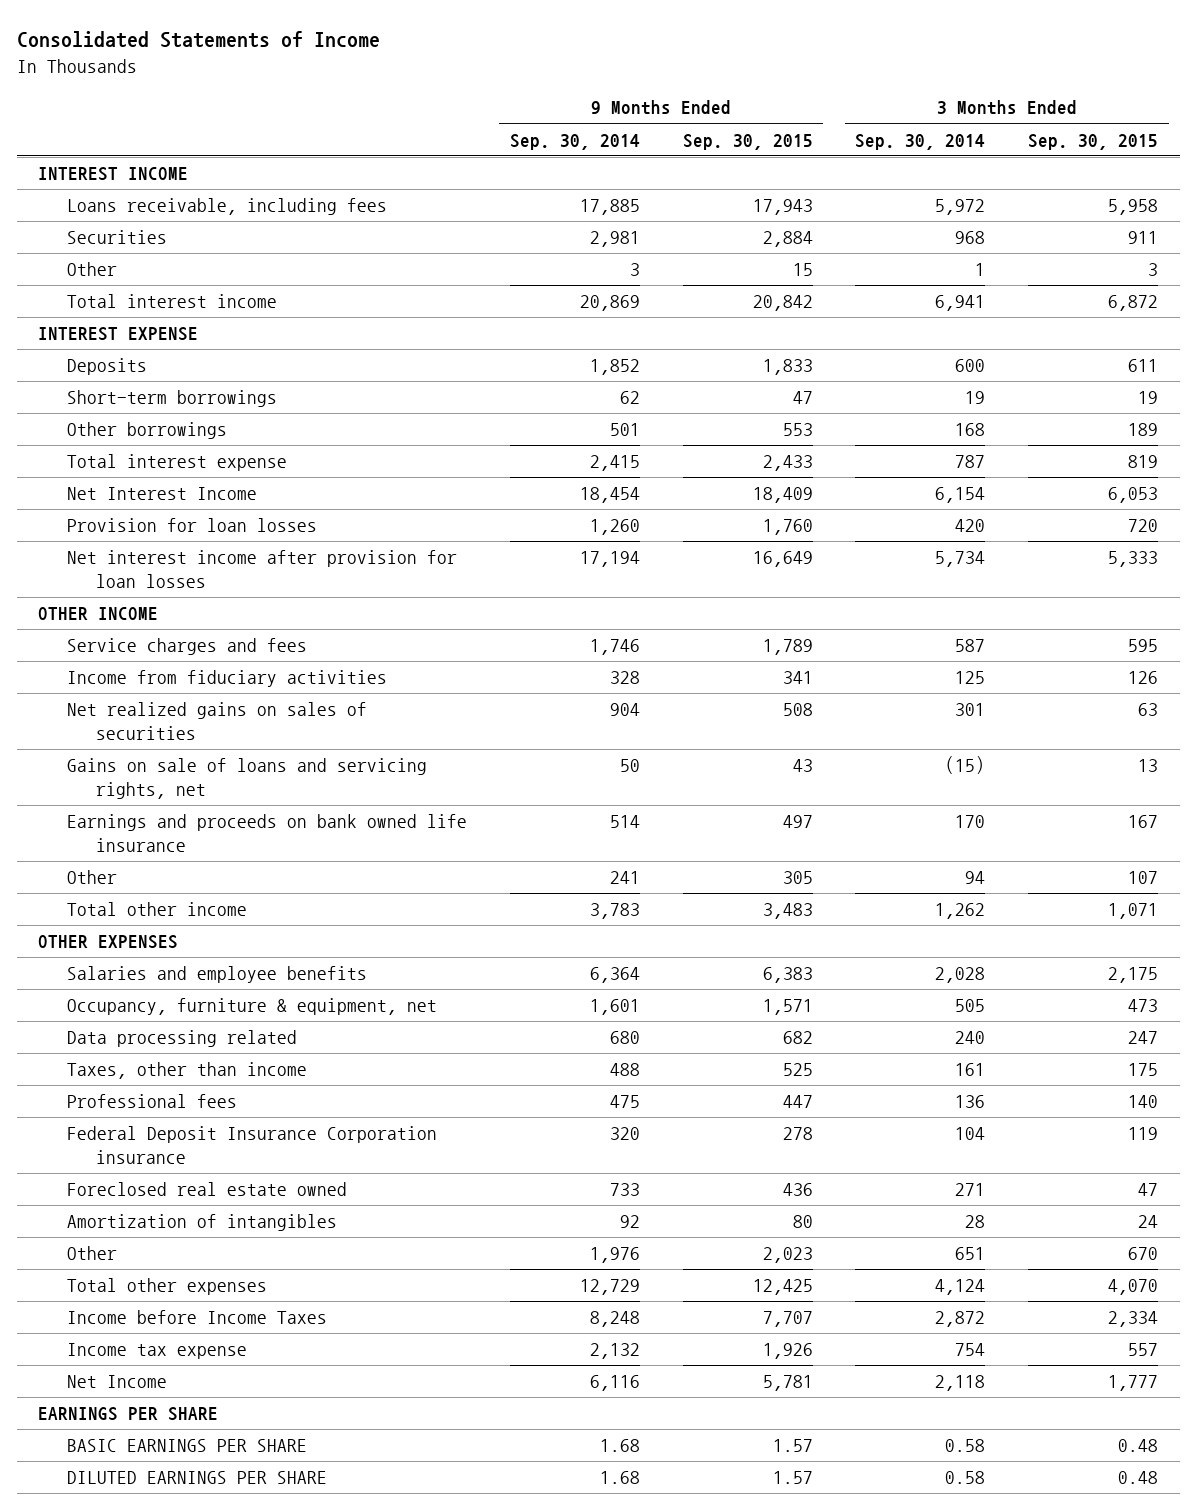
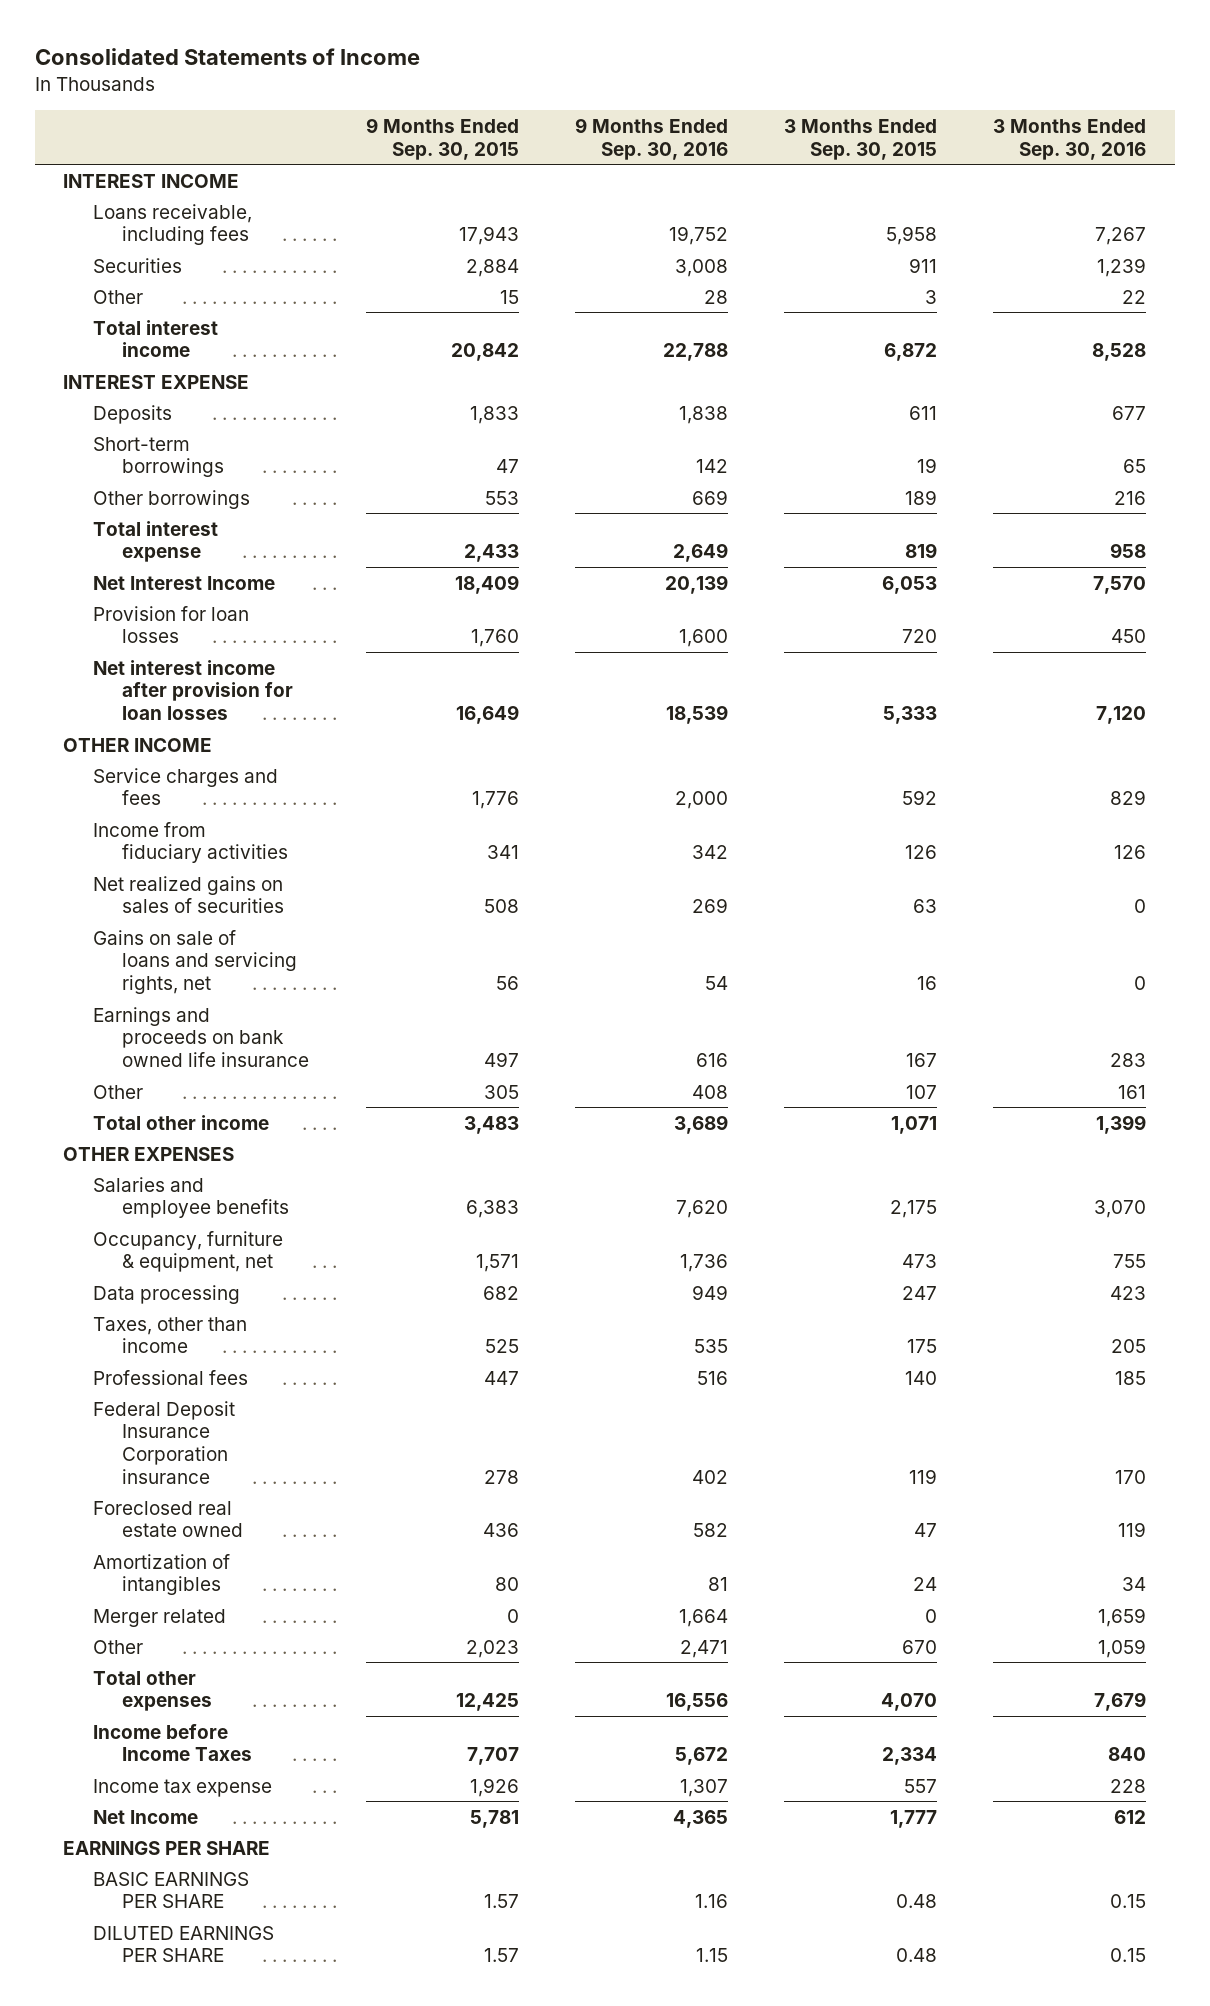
[509,133,640,150] Sep. 30, 2014 -> none
[855,133,986,150] Sep. 30, 2014 -> none
none -> [574,118,728,160] 9 Months Ended Sep. 30, 2016
none -> [993,119,1147,160] 3 Months Ended Sep. 30, 2016
[762,639,813,656] 1,789 -> [471,791,519,810] 1,776
[1128,639,1159,653] 595 -> [902,790,938,806] 592
[792,759,813,773] 43 -> [495,976,519,991] 56
[1138,759,1159,773] 13 -> [917,976,938,991] 16
[66,1030,297,1048] Data processing related -> [92,1284,240,1304] Data processing
none -> [92,1608,226,1627] Merger related

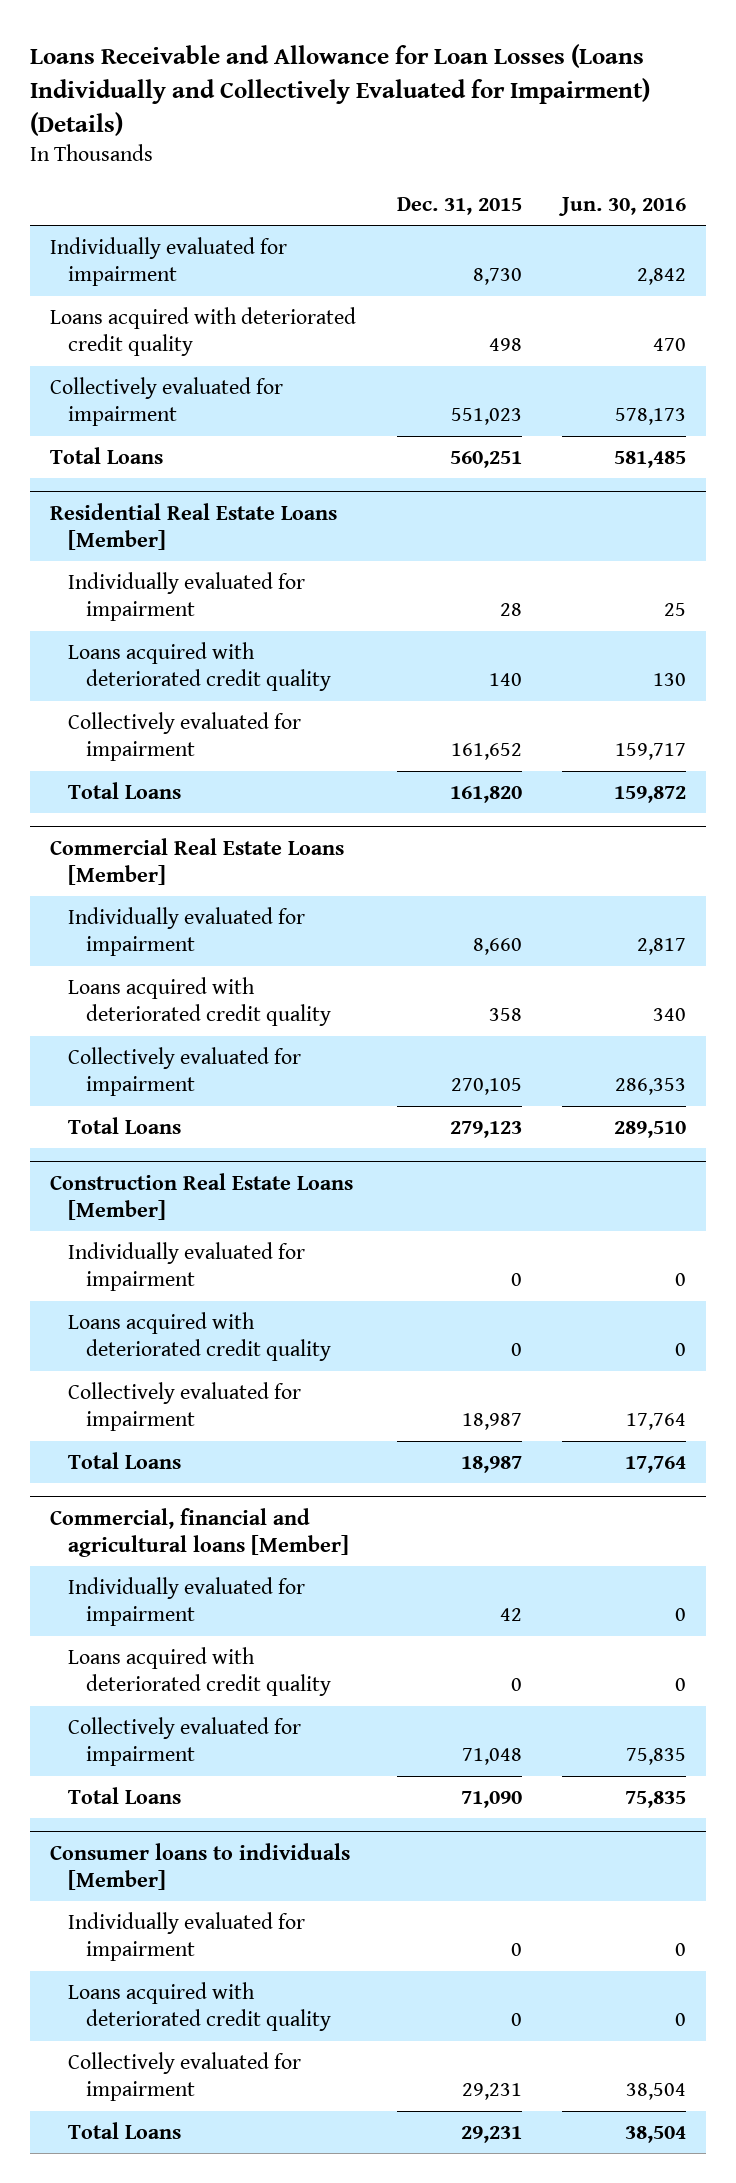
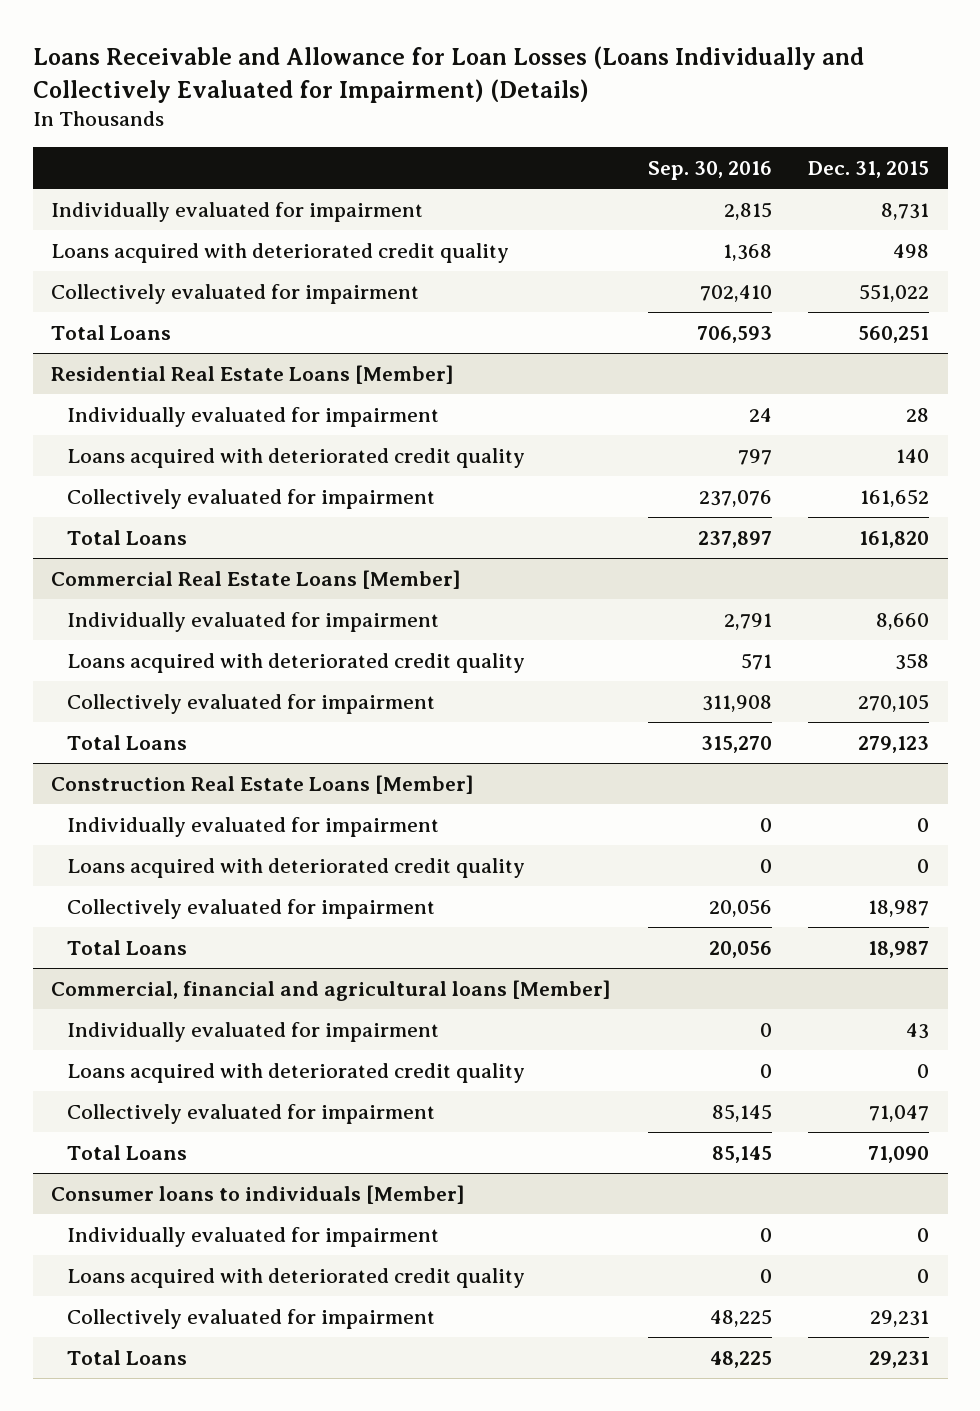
[557,196,686,216] Jun. 30, 2016 -> none
none -> [647,160,772,180] Sep. 30, 2016
[472,268,522,286] 8,730 -> [881,202,930,220] 8,731
[450,408,522,426] 551,023 -> [859,283,930,302] 551,022
[499,1608,522,1622] 42 -> [906,1022,930,1039] 43
[461,1748,522,1766] 71,048 -> [869,1104,930,1122] 71,047

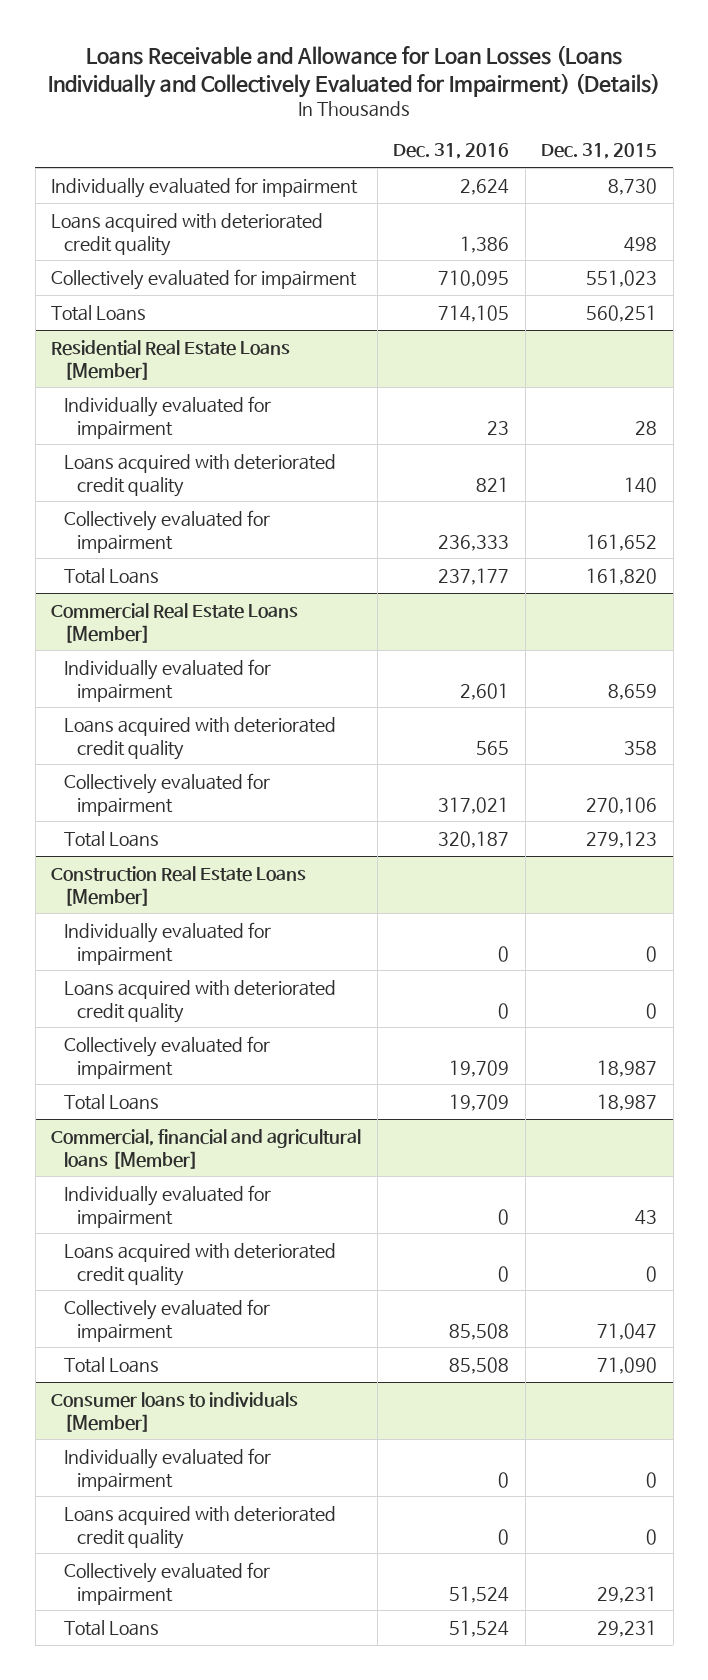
[647,160,772,180] Sep. 30, 2016 -> none
none -> [393,143,510,160] Dec. 31, 2016
[881,202,930,220] 8,731 -> [608,177,658,195] 8,730
[859,283,930,302] 551,022 -> [586,269,658,287] 551,023
[876,612,930,630] 8,660 -> [608,683,658,700] 8,659
[858,693,930,712] 270,105 -> [586,796,658,814] 270,106

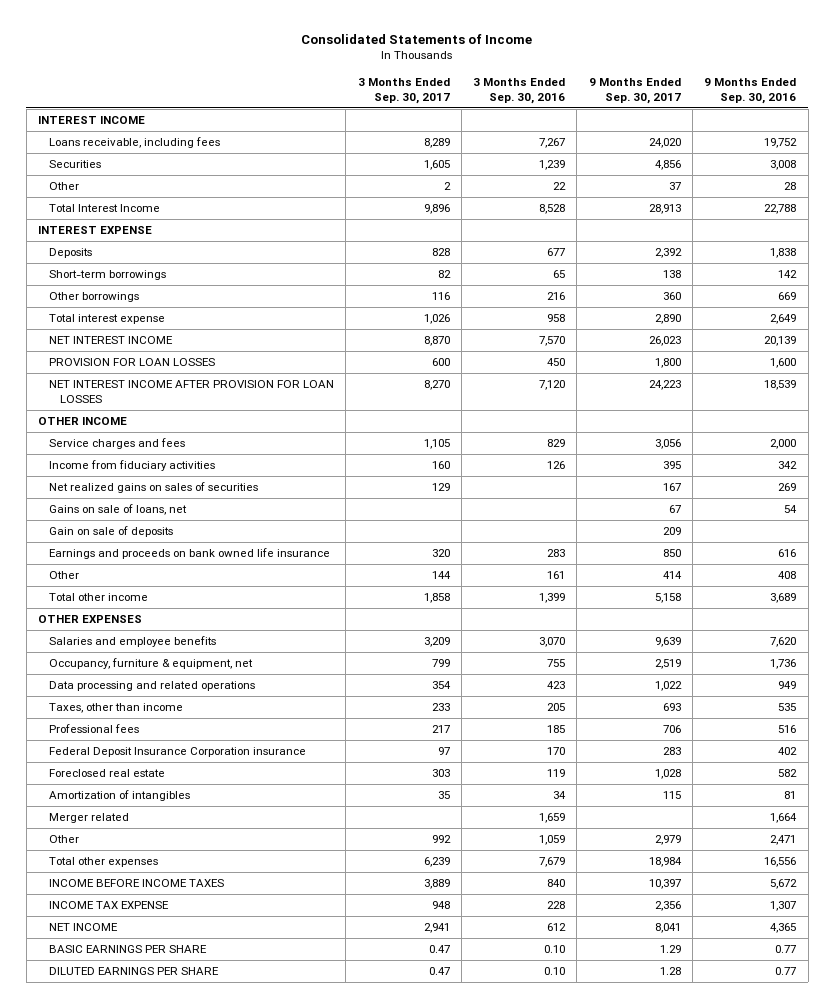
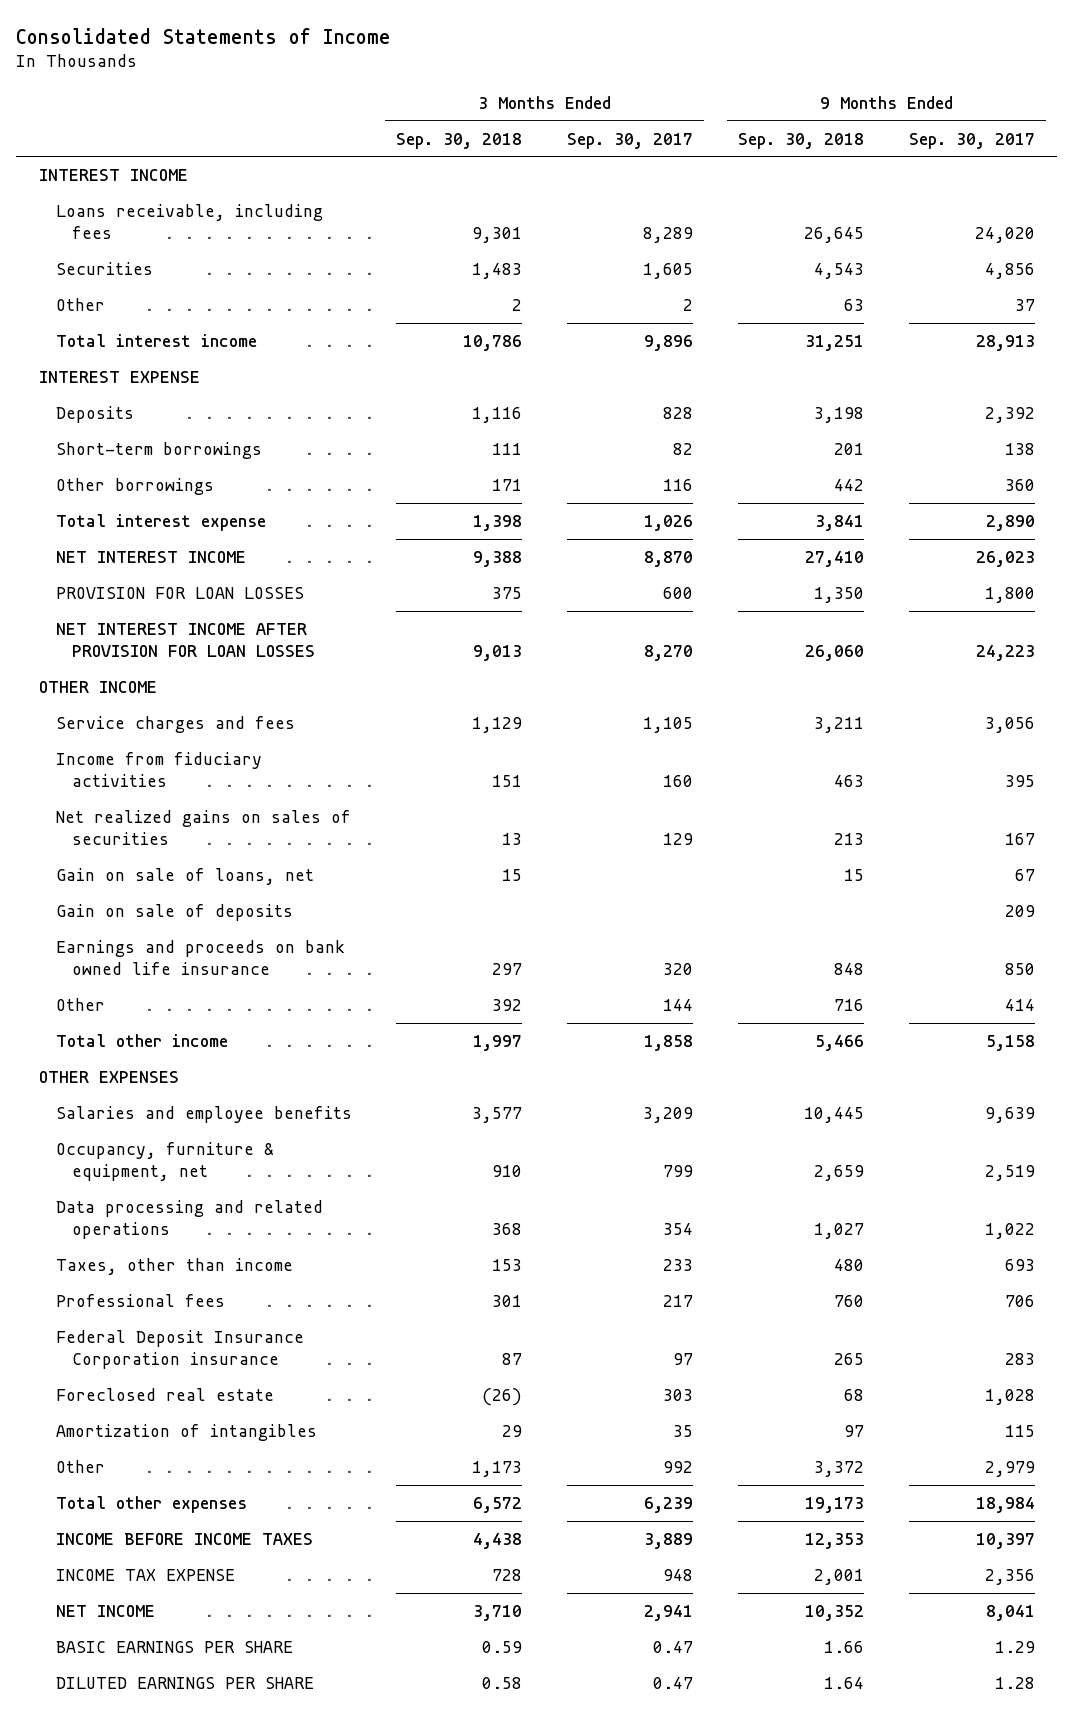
[473,78,566,104] 3 Months Ended Sep. 30, 2016 -> none
[704,78,797,104] 9 Months Ended Sep. 30, 2016 -> none
none -> [396,132,523,149] Sep. 30, 2018
none -> [738,132,865,149] Sep. 30, 2018
[49,204,161,213] Total Interest Income -> [55,333,257,347] Total interest income
[49,504,188,516] Gains on sale of loans, net -> [55,867,314,885] Gain on sale of loans, net
[49,813,130,824] Merger related -> none

